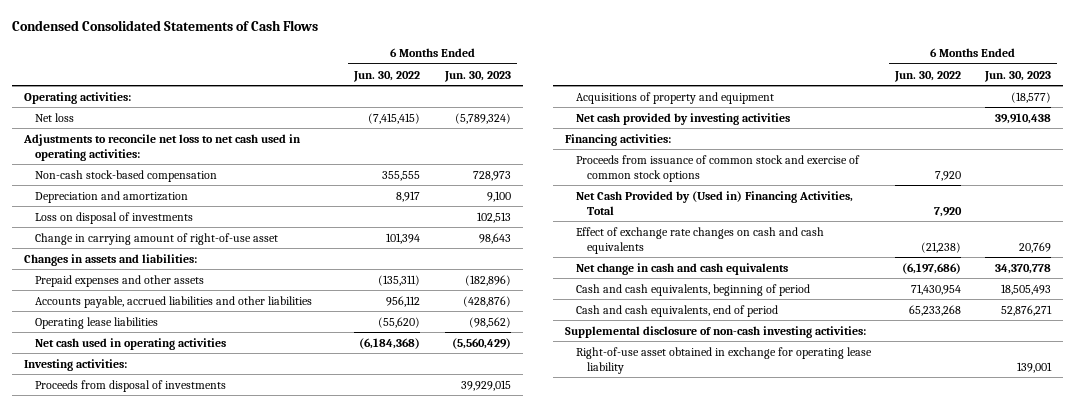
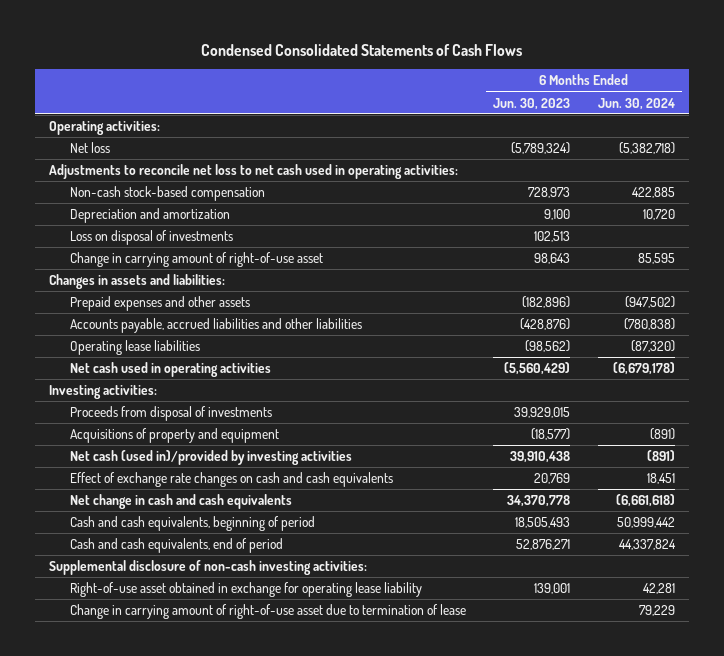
[353,70,421,82] Jun. 30, 2022 -> none
none -> [597,97,675,110] Jun. 30, 2024
[564,133,671,146] Financing activities: -> none
[575,154,860,182] Proceeds from issuance of common stock and exercise of common stock options -> none
[575,190,853,215] Net Cash Provided by (Used in) Financing Activities, Total -> none
[575,112,790,125] Net cash provided by investing activities -> [69,449,352,465] Net cash (used in)/provided by investing activities
none -> [69,603,466,619] Change in carrying amount of right-of-use asset due to termination of lease

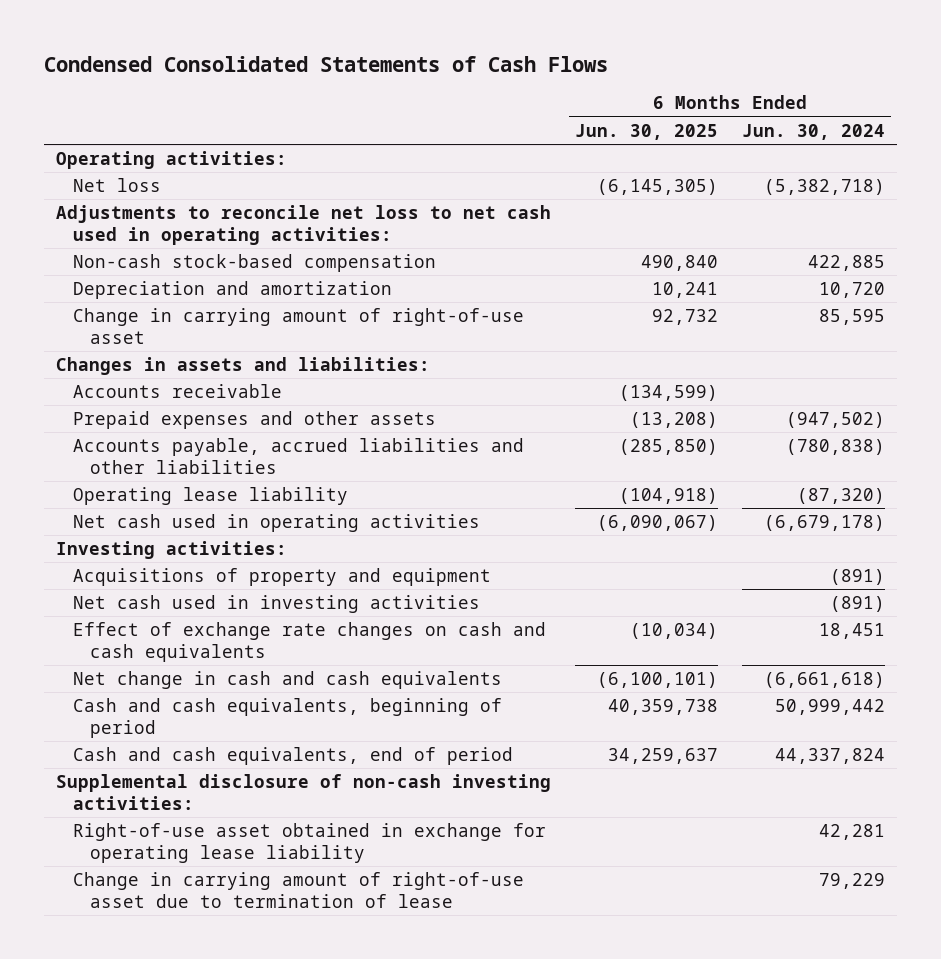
[493,97,571,110] Jun. 30, 2023 -> none
none -> [574,123,718,140] Jun. 30, 2025
[69,229,233,245] Loss on disposal of investments -> none
none -> [73,384,283,399] Accounts receivable
[69,339,200,355] Operating lease liabilities -> [73,487,349,506] Operating lease liability
[69,405,272,421] Proceeds from disposal of investments -> none
[69,449,352,465] Net cash (used in)/provided by investing activities -> [73,595,481,614] Net cash used in investing activities

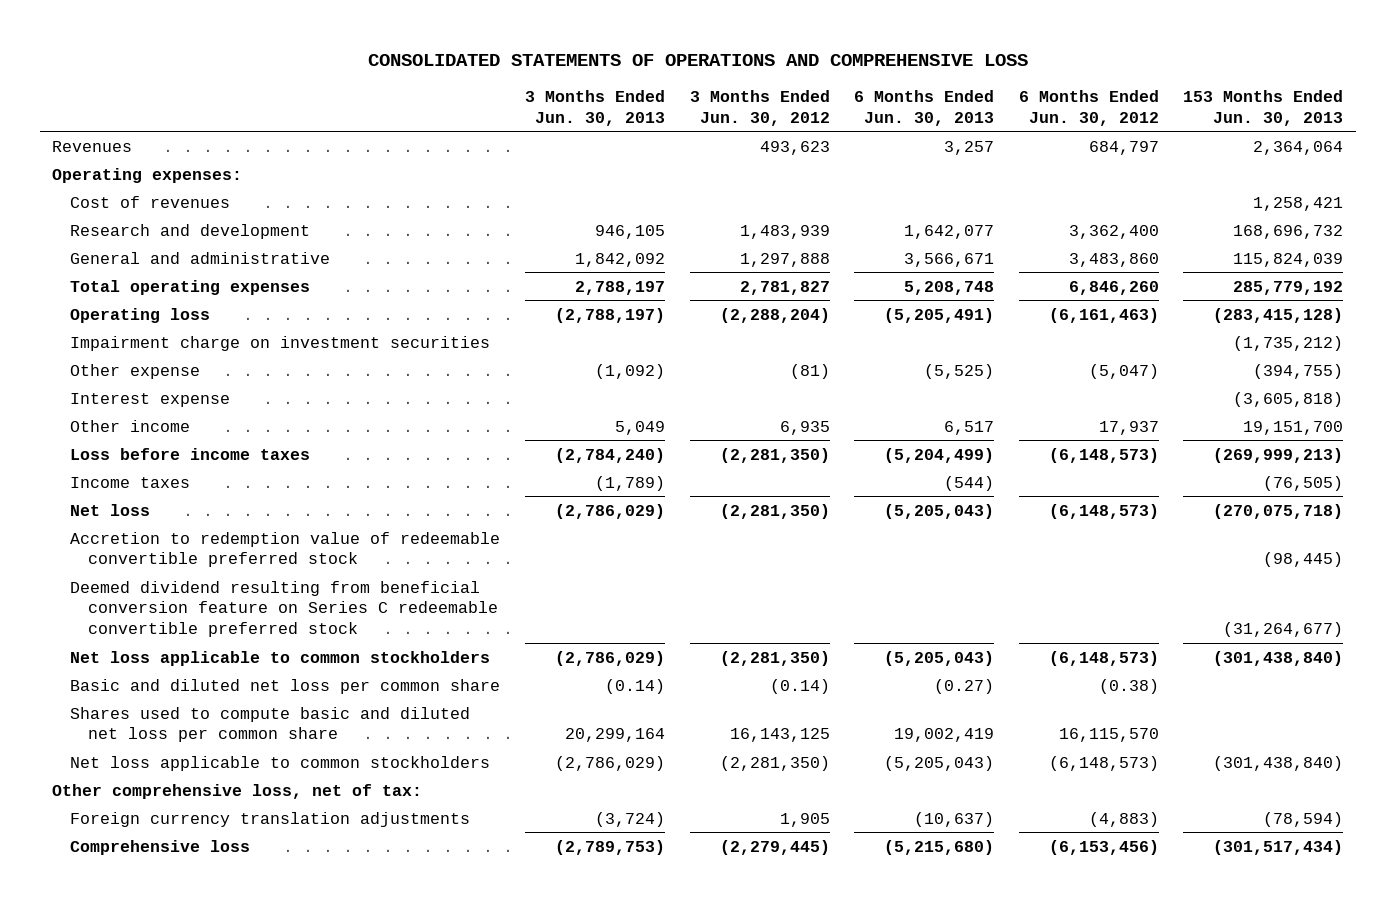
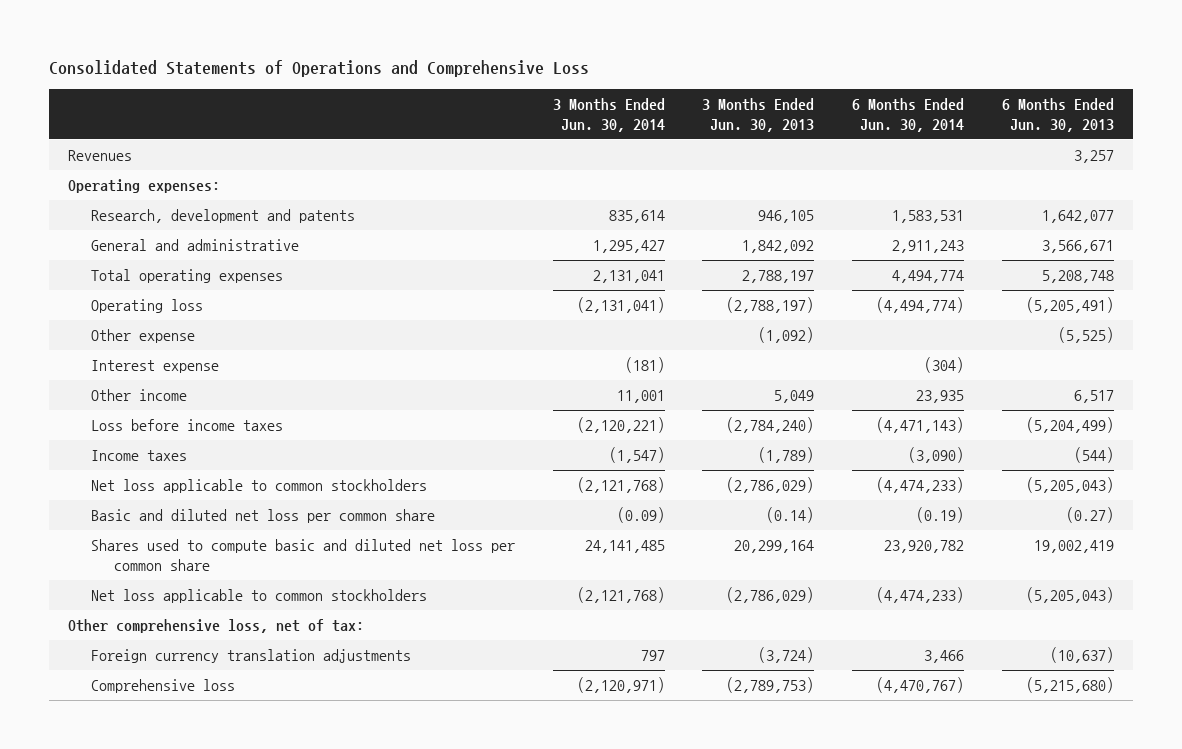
[367,53,1028,66] CONSOLIDATED STATEMENTS OF OPERATIONS AND COMPREHENSIVE LOSS -> [48,60,589,78] Consolidated Statements of Operations and Comprehensive Loss
[689,89,830,126] 3 Months Ended Jun. 30, 2012 -> none
[1018,89,1159,126] 6 Months Ended Jun. 30, 2012 -> none
[1183,89,1344,126] 153 Months Ended Jun. 30, 2013 -> none
none -> [552,97,665,132] 3 Months Ended Jun. 30, 2014
none -> [852,97,965,132] 6 Months Ended Jun. 30, 2014
[70,195,231,208] Cost of revenues -> none
[70,223,311,239] Research and development -> [91,209,356,224] Research, development and patents
[70,335,491,351] Impairment charge on investment securities -> none
[70,503,151,516] Net loss -> none
[70,531,501,568] Accretion to redemption value of redeemable convertible preferred stock -> none
[70,580,499,638] Deemed dividend resulting from beneficial conversion feature on Series C redeemable convertible preferred stock -> none

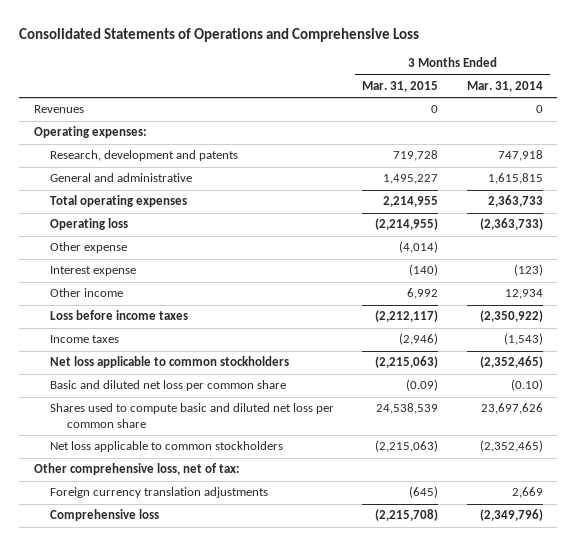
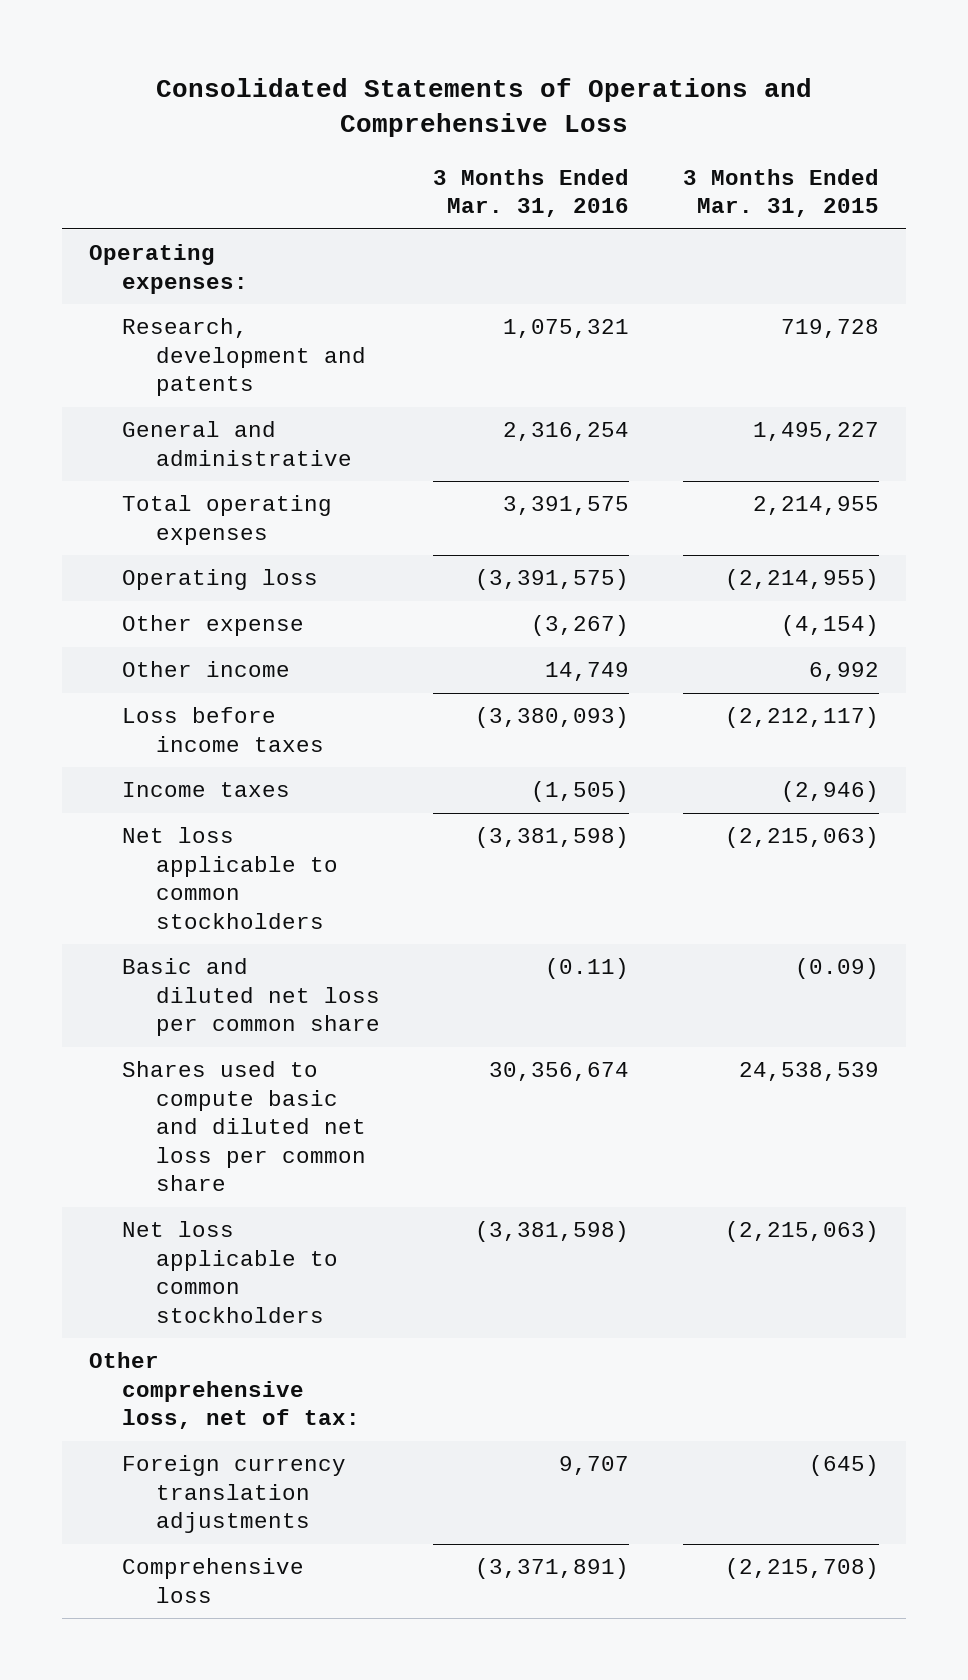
[466,80,543,92] Mar. 31, 2014 -> none
none -> [433,168,630,218] 3 Months Ended Mar. 31, 2016
[33,105,84,114] Revenues -> none
[50,266,137,277] Interest expense -> none
[399,241,439,254] (4,014) -> [781,615,880,637] (4,154)

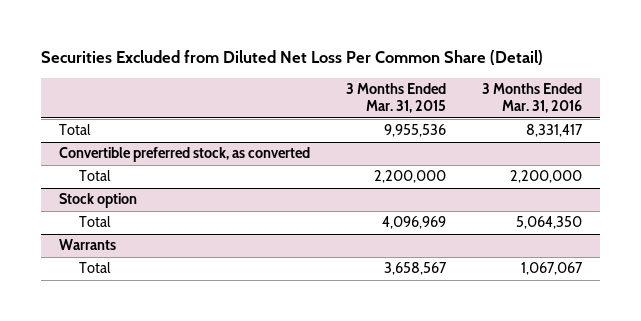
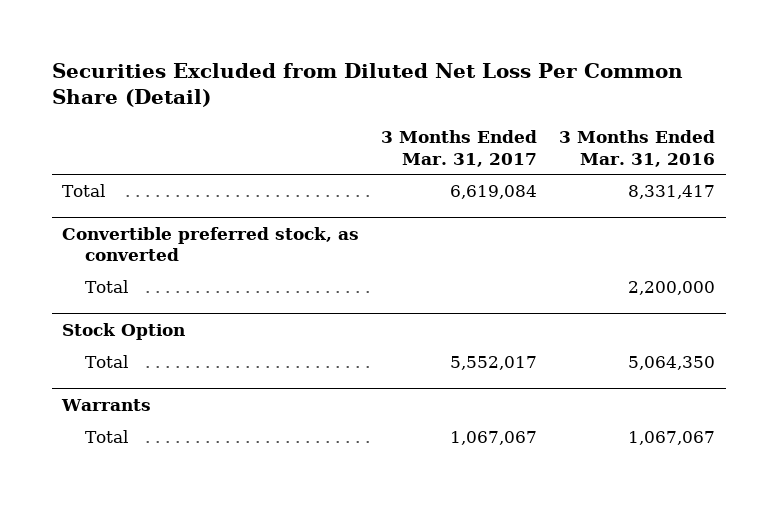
[345,82,446,114] 3 Months Ended Mar. 31, 2015 -> none
none -> [381,130,538,167] 3 Months Ended Mar. 31, 2017
[59,193,138,209] Stock option -> [62,322,186,340] Stock Option

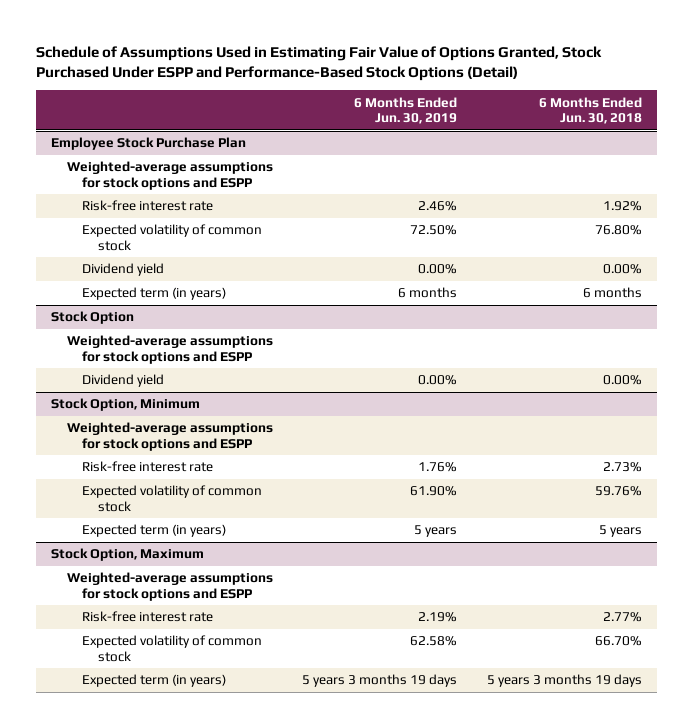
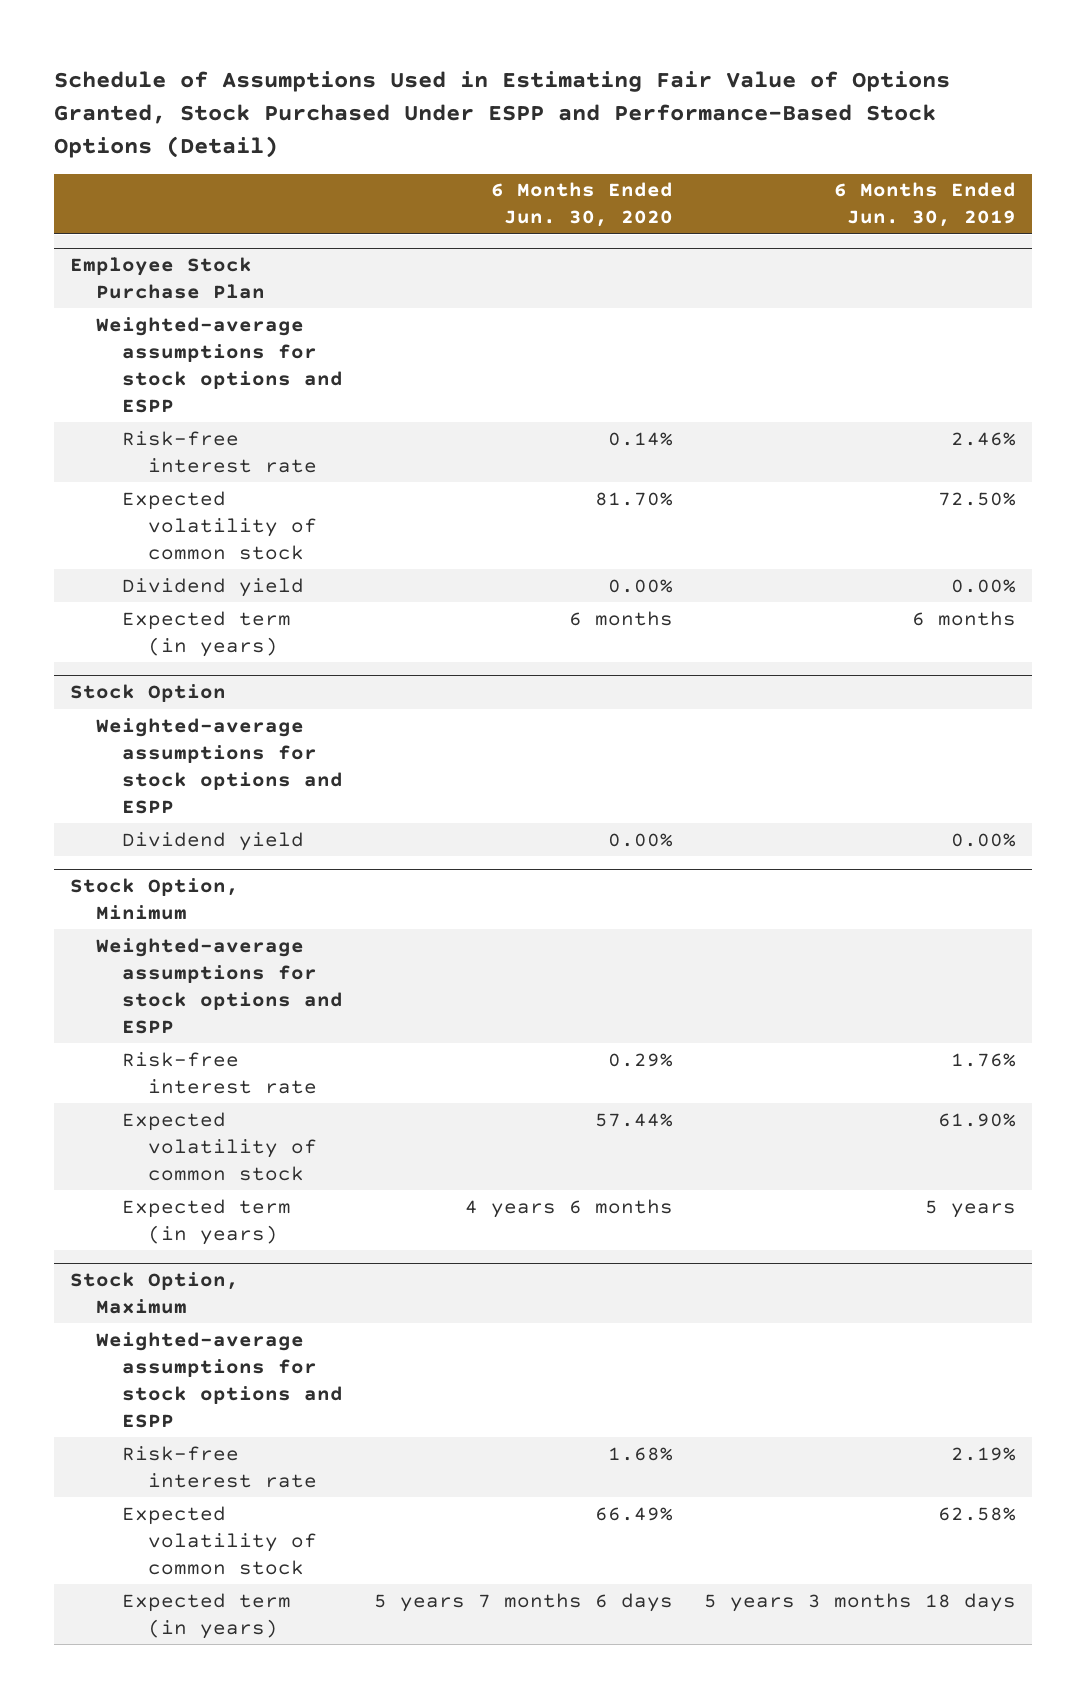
[539,96,643,124] 6 Months Ended Jun. 30, 2018 -> none
none -> [490,182,673,228] 6 Months Ended Jun. 30, 2020
[302,674,458,688] 5 years 3 months 19 days -> [704,1592,1017,1612] 5 years 3 months 18 days

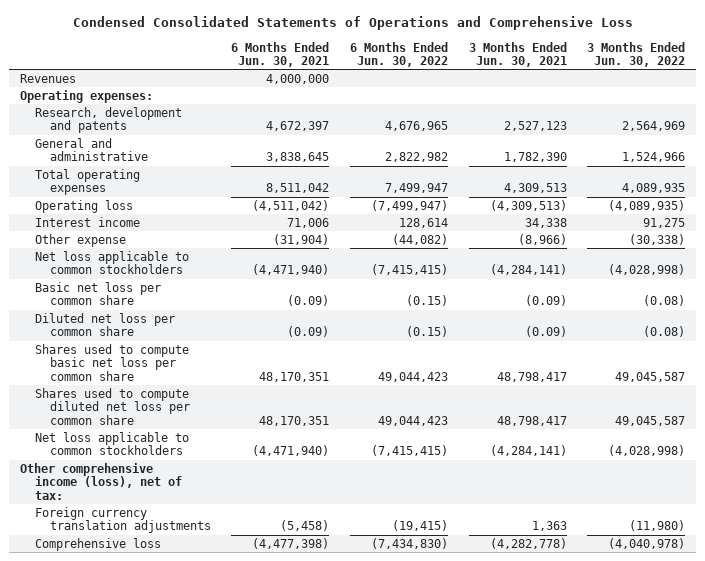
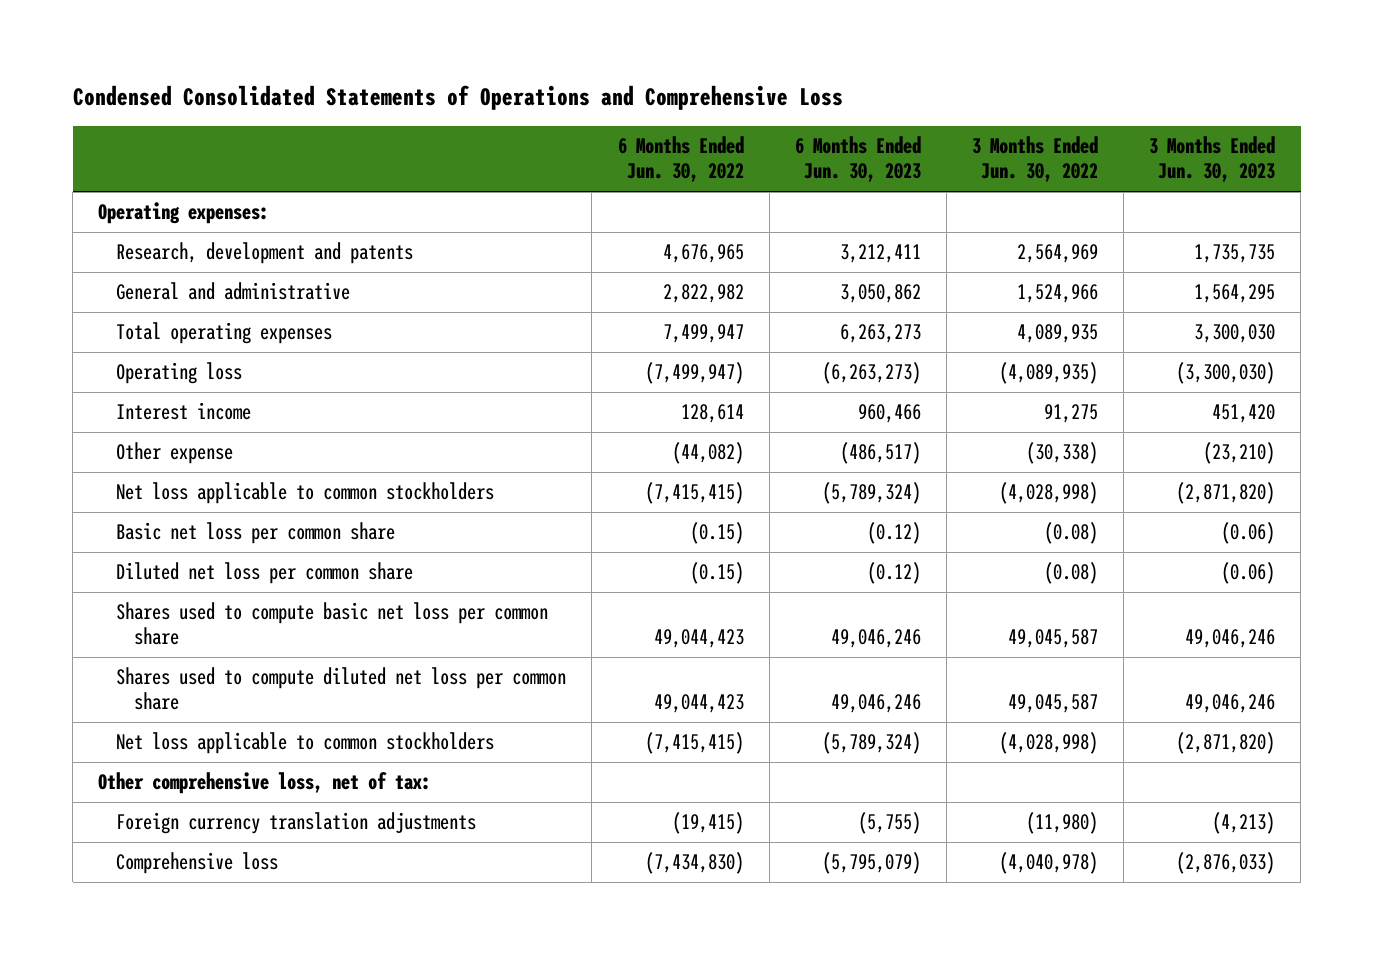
[231,41,330,68] 6 Months Ended Jun. 30, 2021 -> none
[468,41,567,68] 3 Months Ended Jun. 30, 2021 -> none
none -> [794,136,921,183] 6 Months Ended Jun. 30, 2023
none -> [1149,136,1276,183] 3 Months Ended Jun. 30, 2023
[19,73,76,83] Revenues -> none
[19,462,182,501] Other comprehensive income (loss), net of tax: -> [98,772,432,795] Other comprehensive loss, net of tax:

